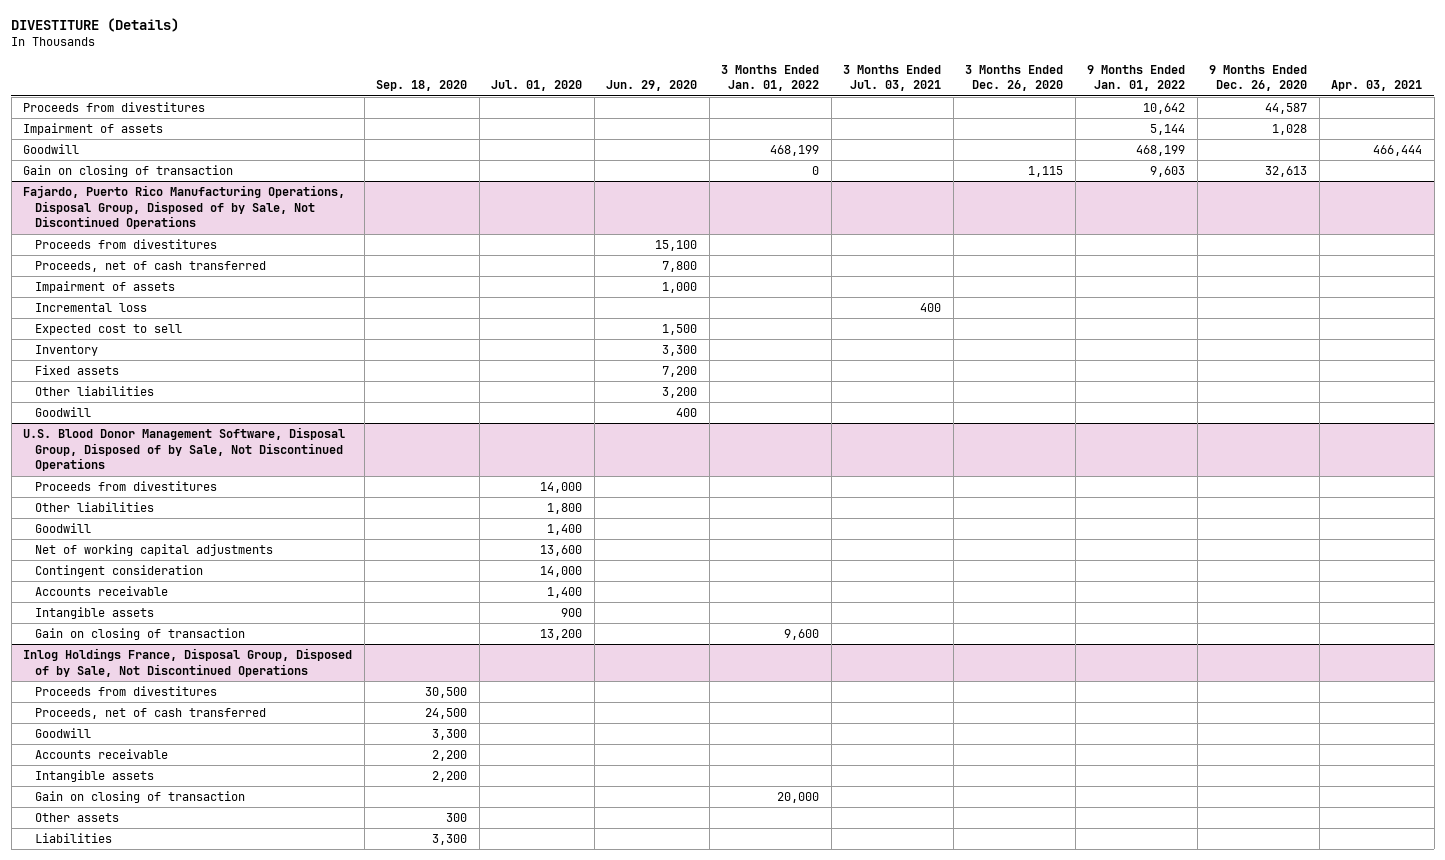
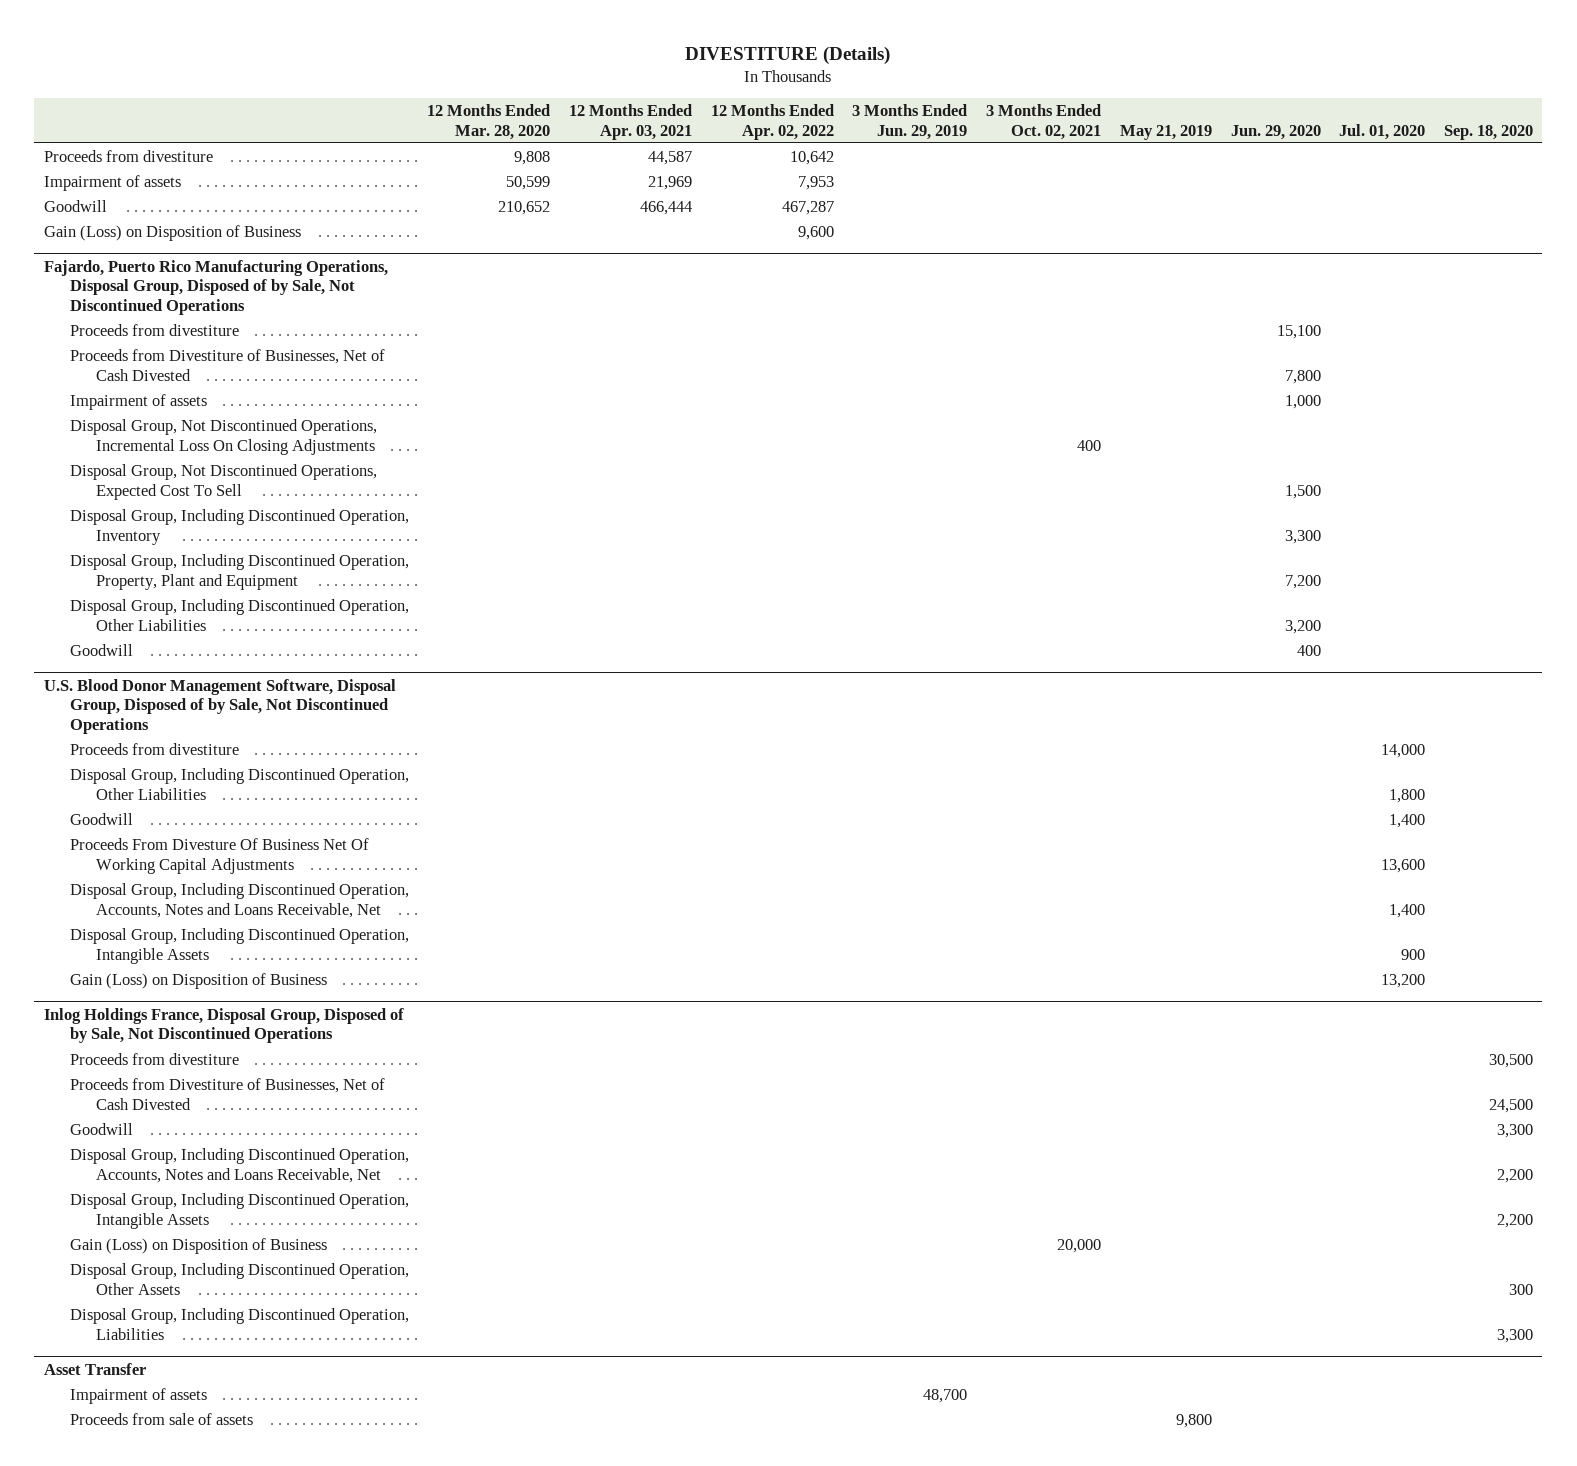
[721,64,820,92] 3 Months Ended Jan. 01, 2022 -> none
[843,64,942,92] 3 Months Ended Jul. 03, 2021 -> none
[965,64,1064,92] 3 Months Ended Dec. 26, 2020 -> none
[1087,64,1186,92] 9 Months Ended Jan. 01, 2022 -> none
[1209,64,1308,92] 9 Months Ended Dec. 26, 2020 -> none
[1331,80,1423,92] Apr. 03, 2021 -> none
none -> [427,104,551,140] 12 Months Ended Mar. 28, 2020
none -> [569,104,693,140] 12 Months Ended Apr. 03, 2021
none -> [710,104,834,140] 12 Months Ended Apr. 02, 2022
none -> [852,104,968,140] 3 Months Ended Jun. 29, 2019
none -> [986,104,1102,140] 3 Months Ended Oct. 02, 2021
none -> [1119,124,1212,140] May 21, 2019
[23,102,206,113] Proceeds from divestitures -> [43,149,213,162] Proceeds from divestiture
[23,165,234,178] Gain on closing of transaction -> [43,224,301,241] Gain (Loss) on Disposition of Business
[34,239,217,250] Proceeds from divestitures -> [69,323,239,336] Proceeds from divestiture
[34,261,266,273] Proceeds, net of cash transferred -> [69,348,385,381] Proceeds from Divestiture of Businesses, Net of Cash Divested
[34,303,147,313] Incremental loss -> [69,418,377,455] Disposal Group, Not Discontinued Operations, Incremental Loss On Closing Adjustments
[34,324,182,336] Expected cost to sell -> [69,463,377,500] Disposal Group, Not Discontinued Operations, Expected Cost To Sell
[34,345,98,357] Inventory -> [69,508,409,545] Disposal Group, Including Discontinued Operation, Inventory
[34,365,119,376] Fixed assets -> [69,553,409,590] Disposal Group, Including Discontinued Operation, Property, Plant and Equipment
[34,386,154,397] Other liabilities -> [69,598,409,631] Disposal Group, Including Discontinued Operation, Other Liabilities
[34,481,217,492] Proceeds from divestitures -> [69,742,239,755] Proceeds from divestiture
[34,502,154,513] Other liabilities -> [69,767,409,800] Disposal Group, Including Discontinued Operation, Other Liabilities
[34,565,203,578] Contingent consideration -> none
[34,544,273,557] Net of working capital adjustments -> [69,837,369,874] Proceeds From Divesture Of Business Net Of Working Capital Adjustments
[34,586,168,597] Accounts receivable -> [69,882,409,918] Disposal Group, Including Discontinued Operation, Accounts, Notes and Loans Receivable, Net
[34,607,154,620] Intangible assets -> [69,927,409,964] Disposal Group, Including Discontinued Operation, Intangible Assets
[34,628,245,641] Gain on closing of transaction -> [69,972,327,989] Gain (Loss) on Disposition of Business
[34,686,217,697] Proceeds from divestitures -> [69,1052,239,1065] Proceeds from divestiture
[34,708,266,720] Proceeds, net of cash transferred -> [69,1077,385,1110] Proceeds from Divestiture of Businesses, Net of Cash Divested
[34,749,168,760] Accounts receivable -> [69,1147,409,1183] Disposal Group, Including Discontinued Operation, Accounts, Notes and Loans Receivable, Net
[34,770,154,783] Intangible assets -> [69,1192,409,1229] Disposal Group, Including Discontinued Operation, Intangible Assets
[34,791,245,804] Gain on closing of transaction -> [69,1237,327,1254] Gain (Loss) on Disposition of Business
[34,813,119,823] Other assets -> [69,1262,409,1295] Disposal Group, Including Discontinued Operation, Other Assets
[34,833,112,844] Liabilities -> [69,1307,409,1340] Disposal Group, Including Discontinued Operation, Liabilities
none -> [43,1362,146,1375] Asset Transfer
none -> [69,1387,207,1404] Impairment of assets
none -> [69,1412,253,1425] Proceeds from sale of assets

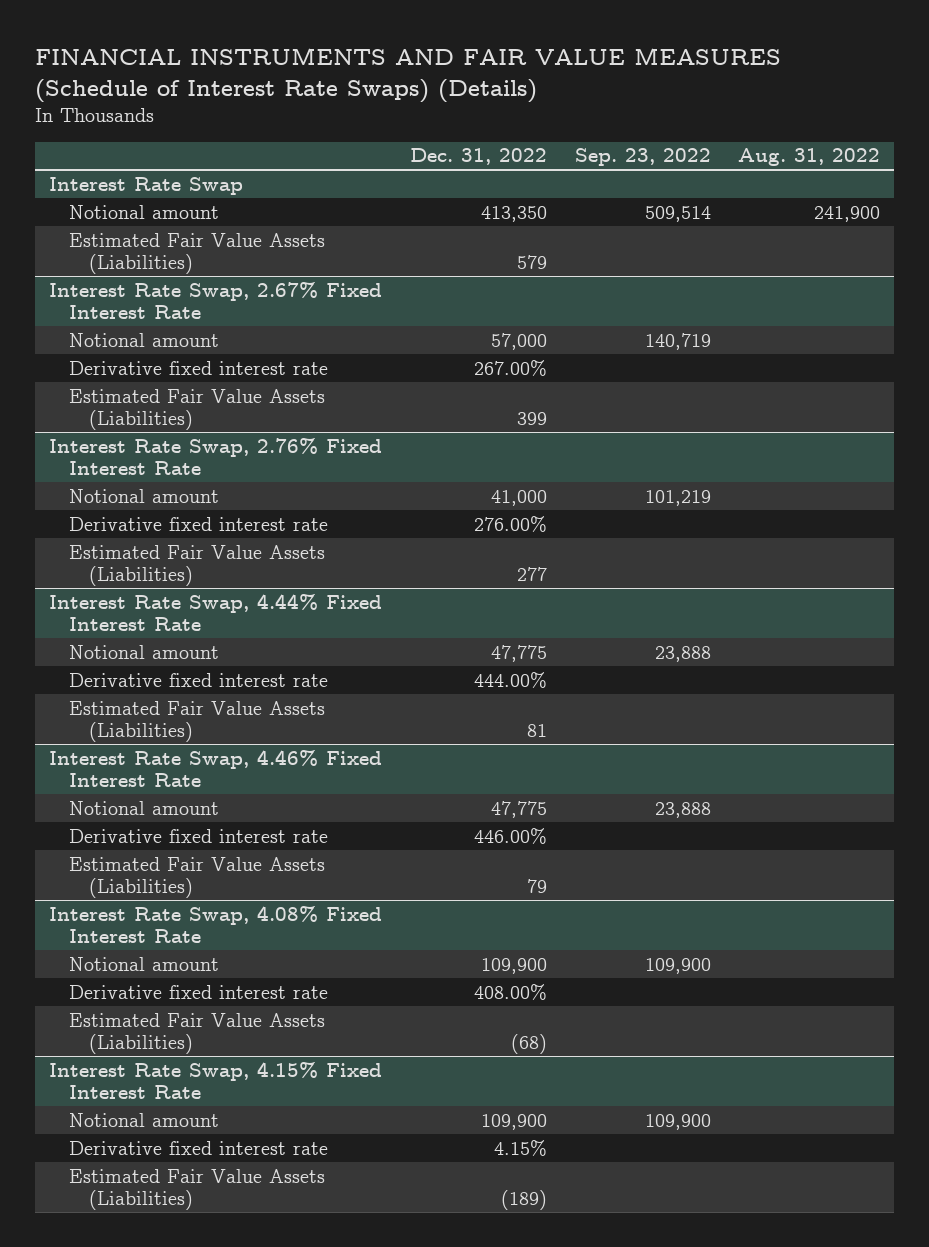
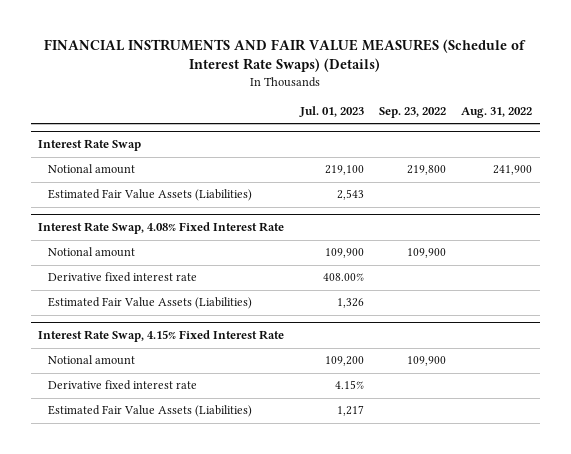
[409,148,547,166] Dec. 31, 2022 -> none
none -> [298,105,364,117] Jul. 01, 2023
[644,205,711,222] 509,514 -> [406,165,446,176] 219,800
[48,281,382,320] Interest Rate Swap, 2.67% Fixed Interest Rate -> none
[68,332,219,347] Notional amount -> none
[68,360,328,375] Derivative fixed interest rate -> none
[68,388,325,431] Estimated Fair Value Assets (Liabilities) -> none
[48,437,382,476] Interest Rate Swap, 2.76% Fixed Interest Rate -> none
[68,488,219,503] Notional amount -> none
[68,516,328,531] Derivative fixed interest rate -> none
[68,544,325,587] Estimated Fair Value Assets (Liabilities) -> none
[48,593,382,632] Interest Rate Swap, 4.44% Fixed Interest Rate -> none
[68,644,219,659] Notional amount -> none
[68,672,328,687] Derivative fixed interest rate -> none
[68,700,325,743] Estimated Fair Value Assets (Liabilities) -> none
[48,749,382,788] Interest Rate Swap, 4.46% Fixed Interest Rate -> none
[68,800,219,815] Notional amount -> none
[68,828,328,843] Derivative fixed interest rate -> none
[68,856,325,899] Estimated Fair Value Assets (Liabilities) -> none

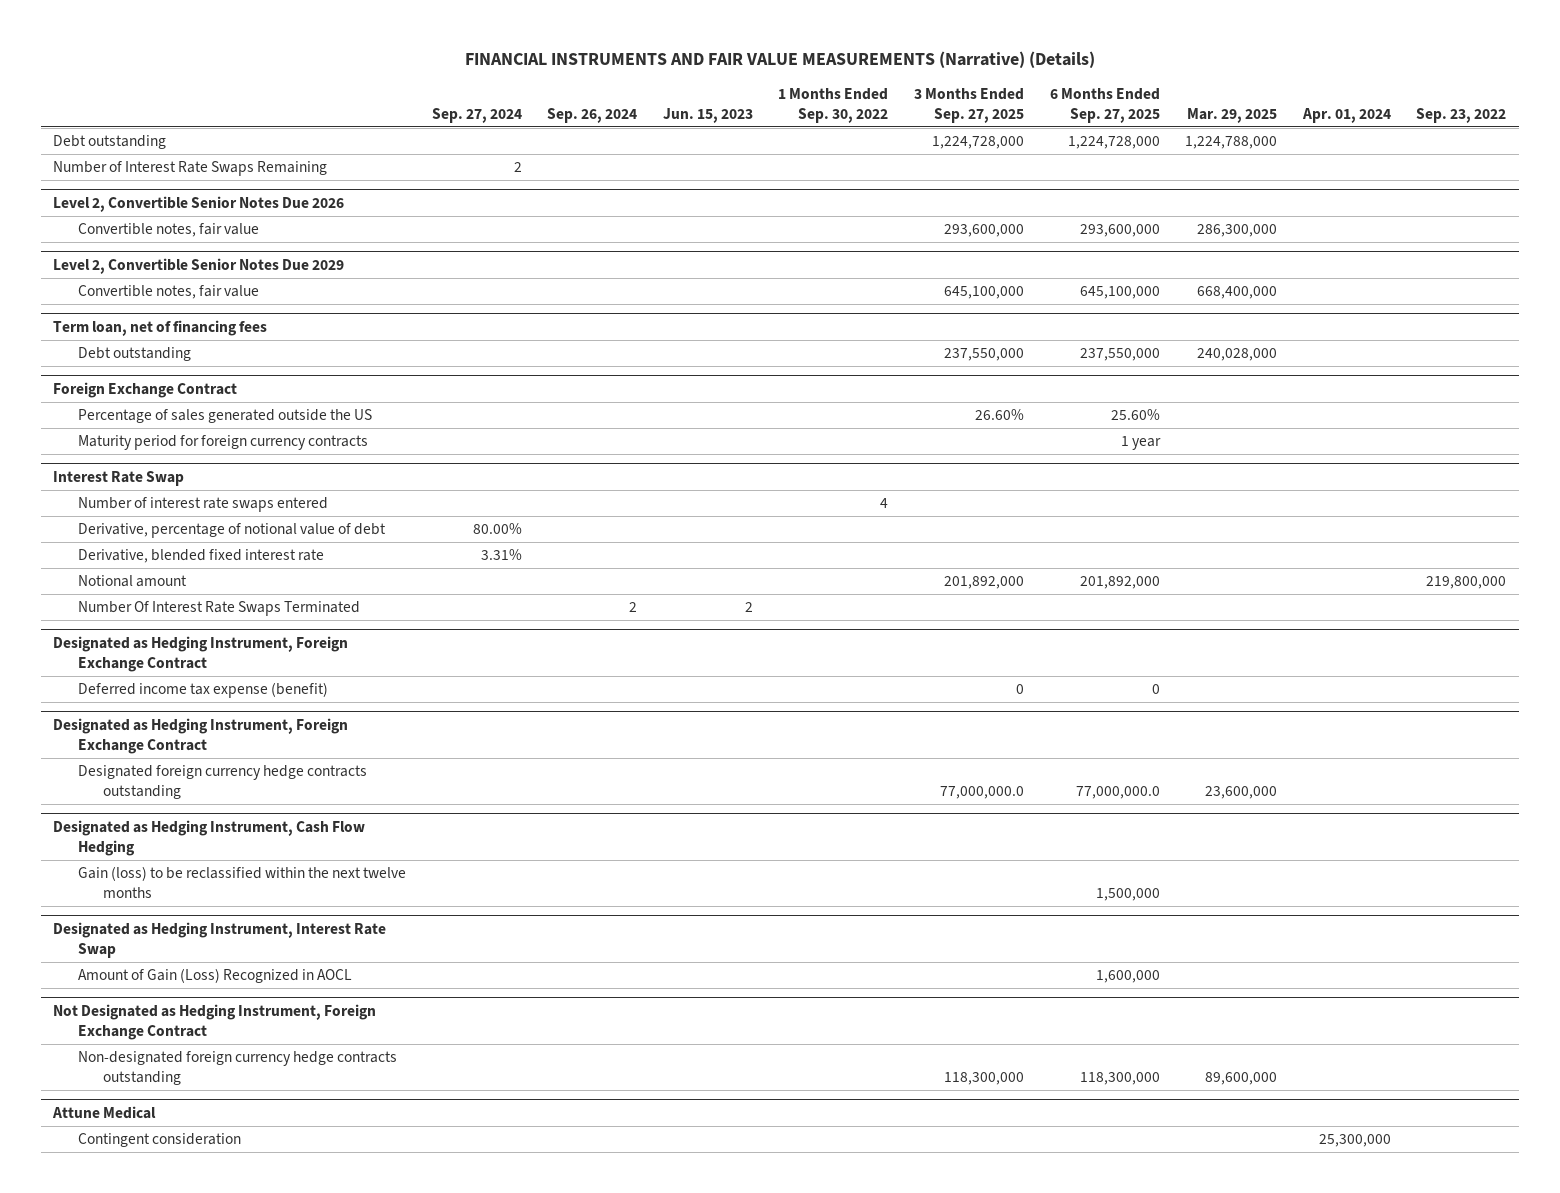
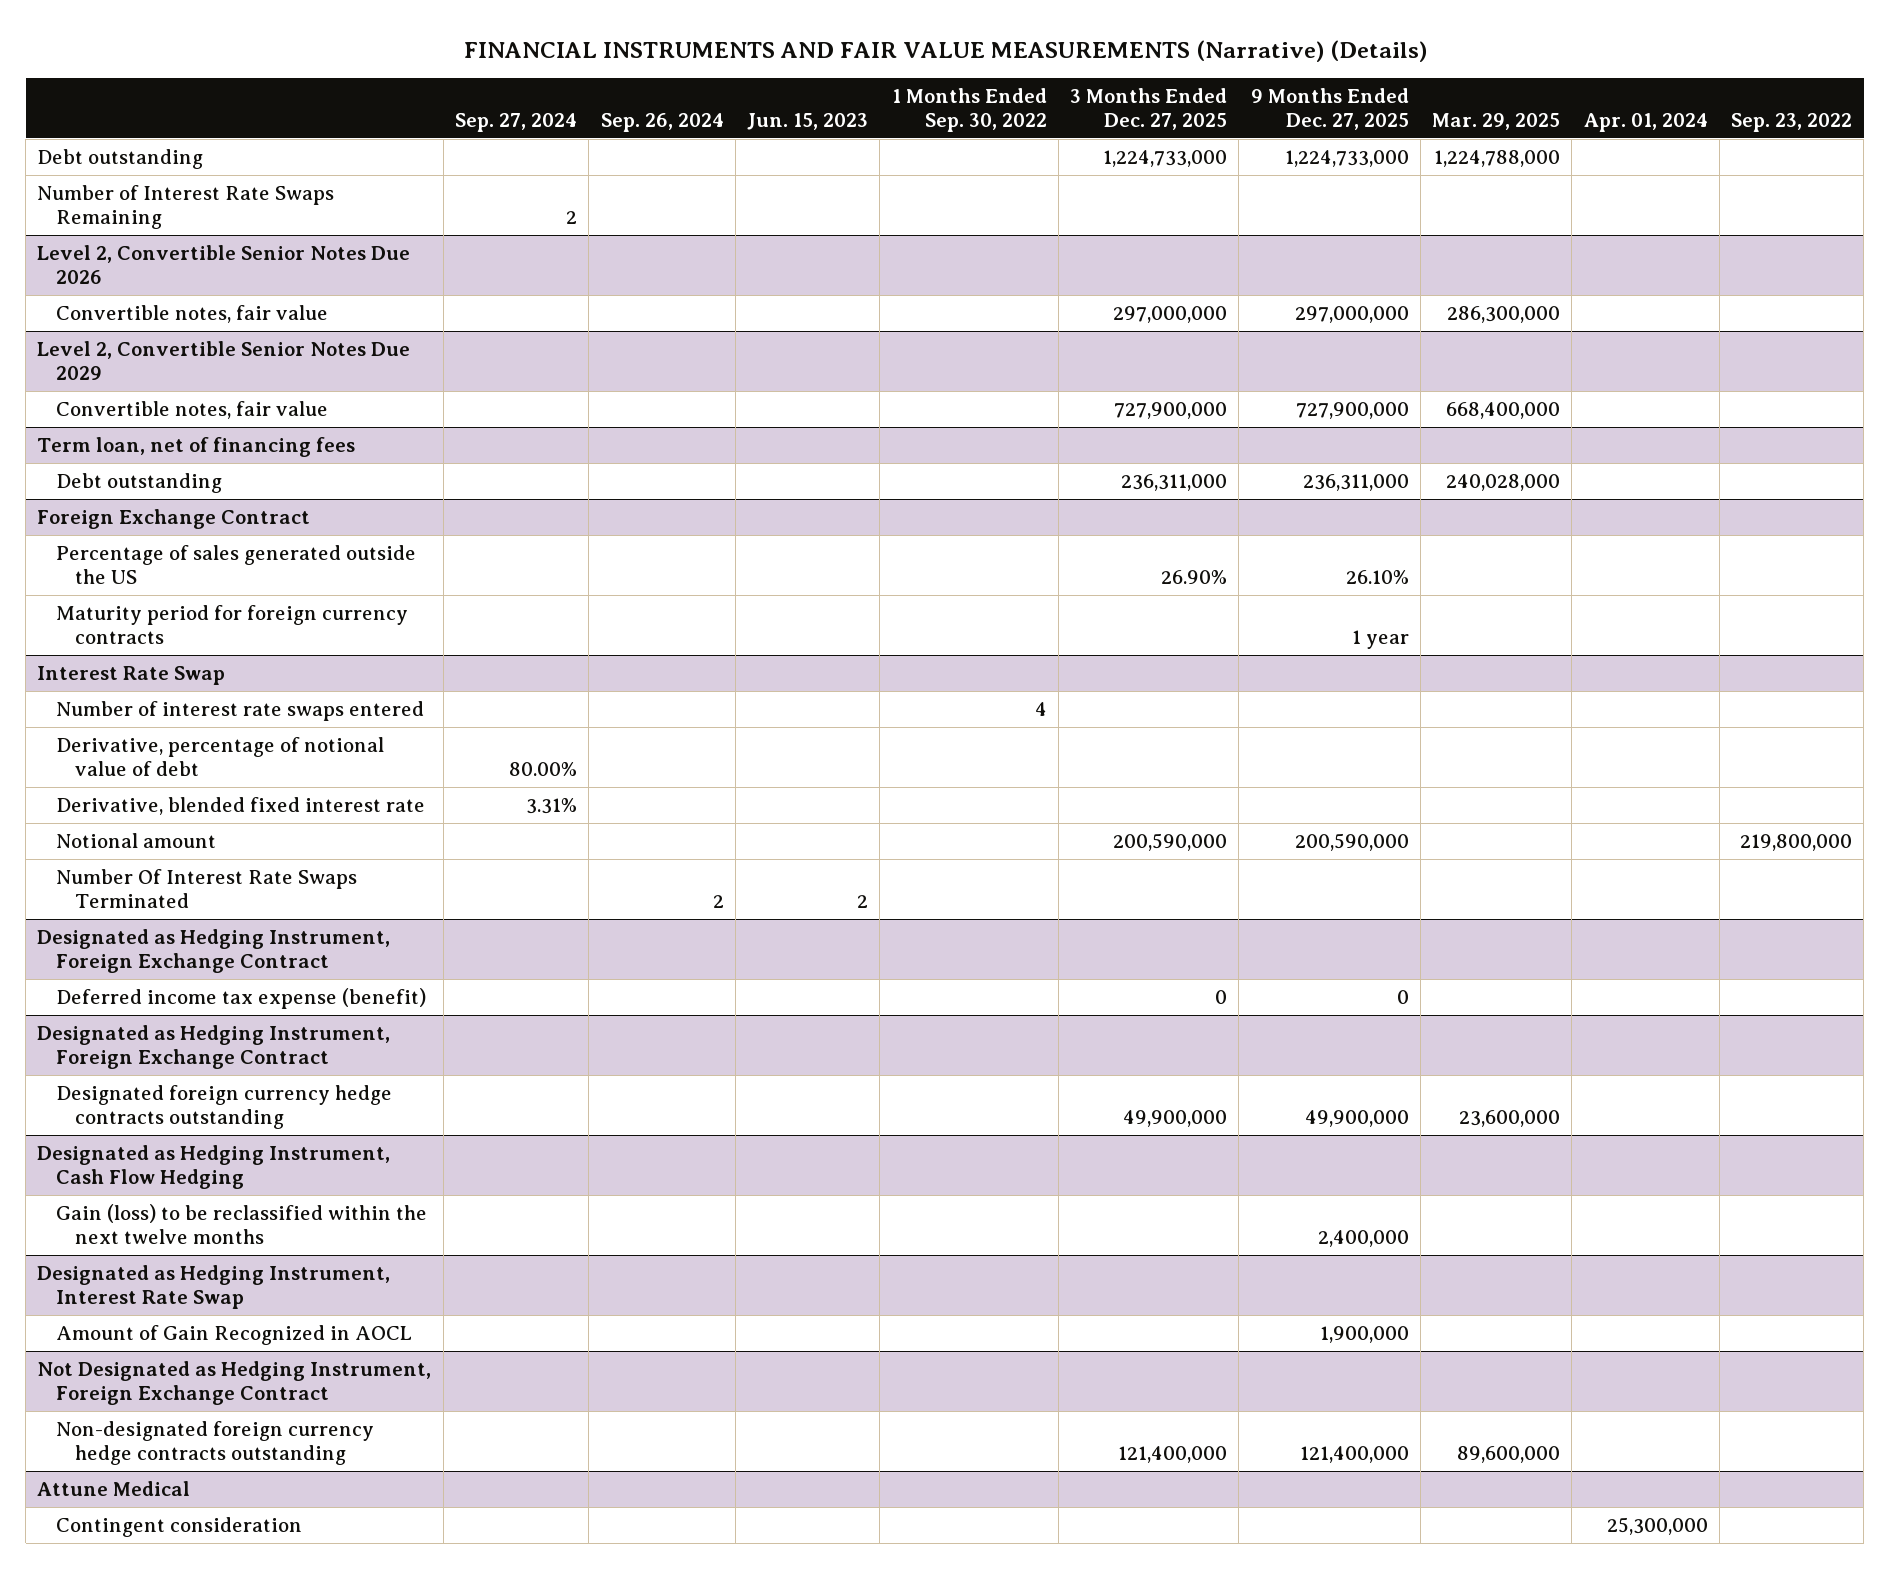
[913,87,1024,123] 3 Months Ended Sep. 27, 2025 -> none
[1049,87,1160,123] 6 Months Ended Sep. 27, 2025 -> none
none -> [1070,88,1228,130] 3 Months Ended Dec. 27, 2025
none -> [1250,88,1409,130] 9 Months Ended Dec. 27, 2025
[78,968,353,984] Amount of Gain (Loss) Recognized in AOCL -> [56,1325,413,1346] Amount of Gain Recognized in AOCL

